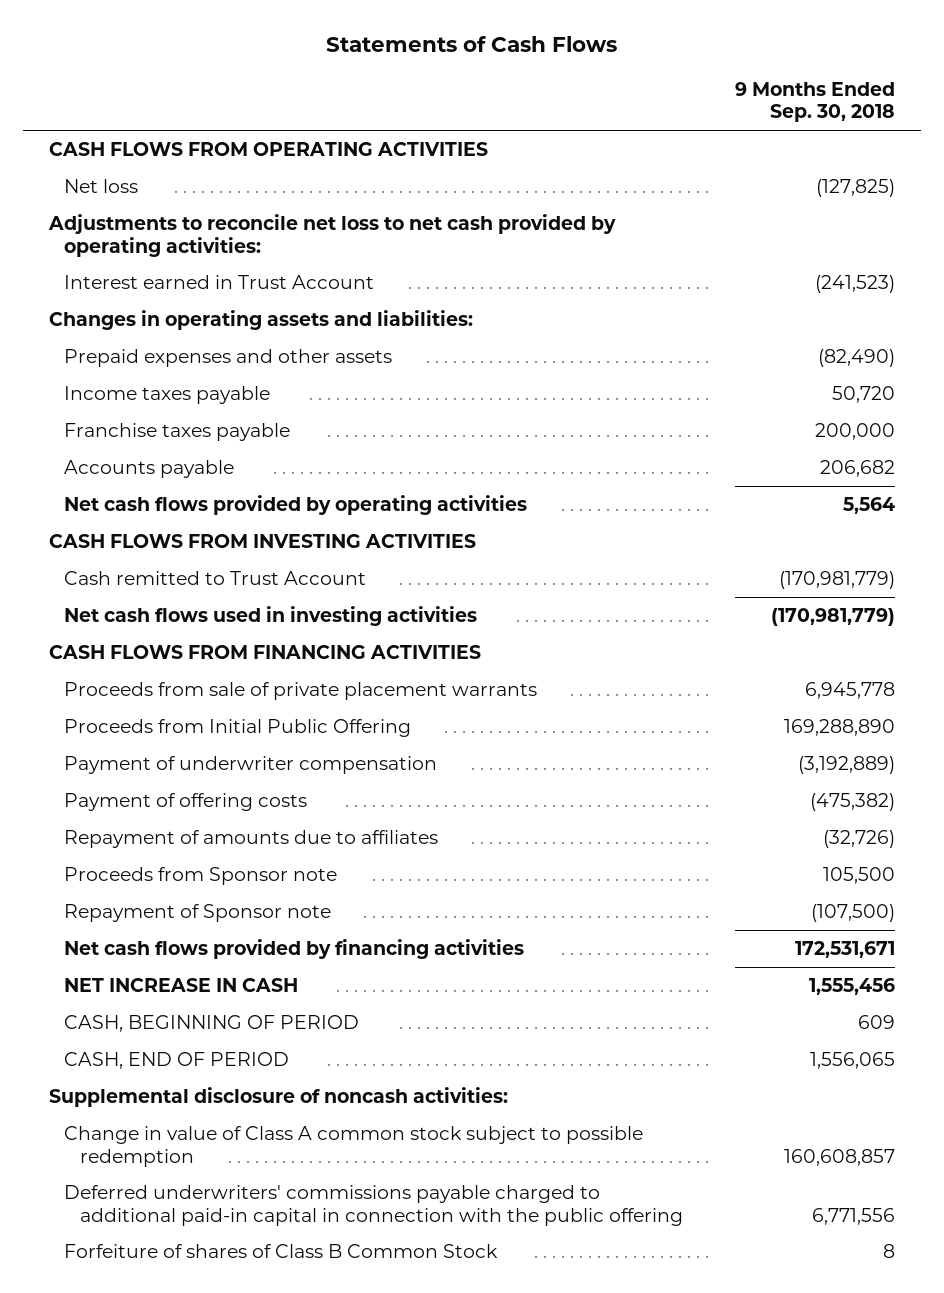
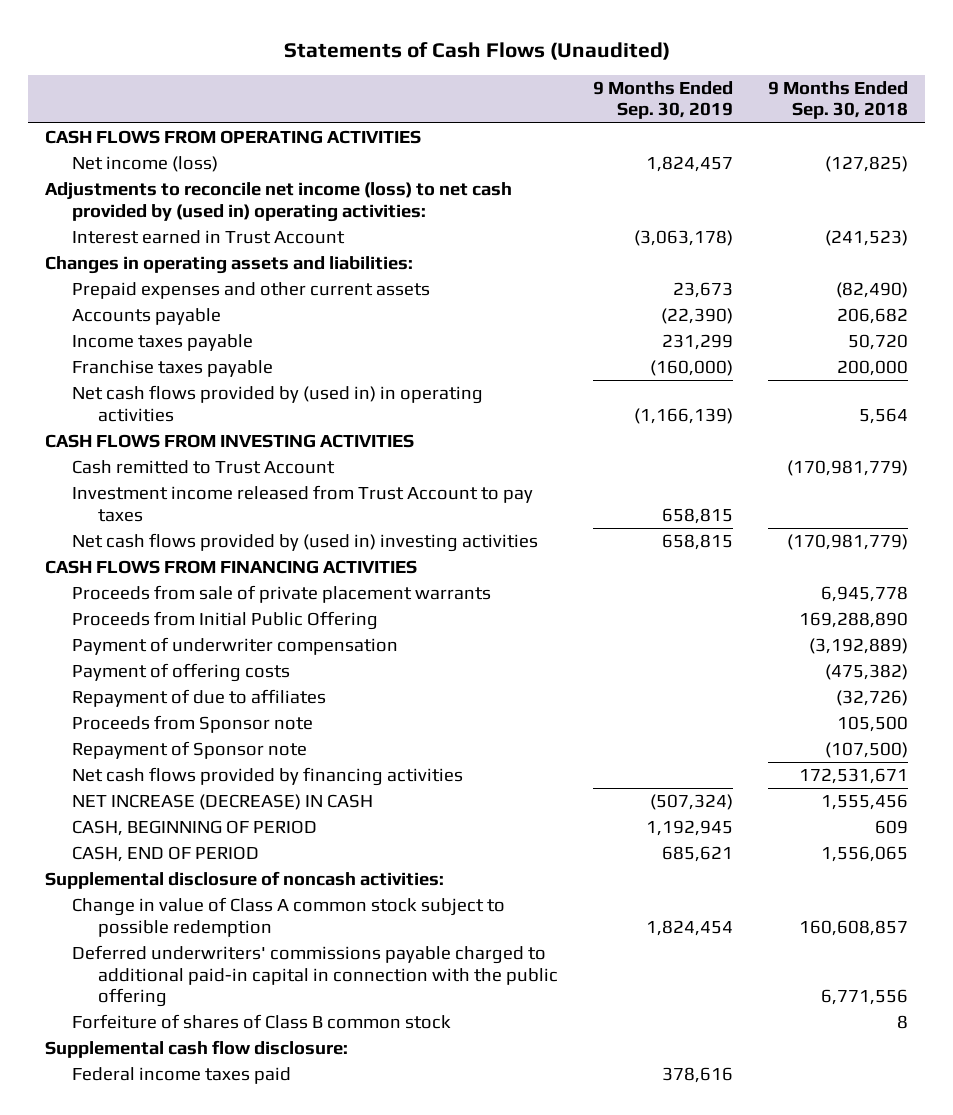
[326,35,618,52] Statements of Cash Flows -> [283,41,670,60] Statements of Cash Flows (Unaudited)
none -> [593,81,734,120] 9 Months Ended Sep. 30, 2019
[64,178,139,193] Net loss -> [71,156,218,173] Net income (loss)
[47,213,616,257] Adjustments to reconcile net loss to net cash provided by operating activities: -> [45,182,513,222] Adjustments to reconcile net income (loss) to net cash provided by (used in) operating activities:
[64,348,393,367] Prepaid expenses and other assets -> [71,282,430,300] Prepaid expenses and other current assets
[64,459,235,478] Accounts payable -> [71,308,221,326] Accounts payable
[64,494,528,515] Net cash flows provided by operating activities -> [71,385,483,422] Net cash flows provided by (used in) in operating activities
none -> [71,485,533,522] Investment income released from Trust Account to pay taxes
[64,605,478,626] Net cash flows used in investing activities -> [71,533,538,553] Net cash flows provided by (used in) investing activities
[64,829,439,848] Repayment of amounts due to affiliates -> [71,689,326,708] Repayment of due to affiliates
[64,977,299,992] NET INCREASE IN CASH -> [71,794,373,811] NET INCREASE (DECREASE) IN CASH
[64,1243,499,1258] Forfeiture of shares of Class B Common Stock -> [71,1014,451,1030] Forfeiture of shares of Class B common stock
none -> [45,1040,349,1059] Supplemental cash flow disclosure:
none -> [71,1067,291,1085] Federal income taxes paid

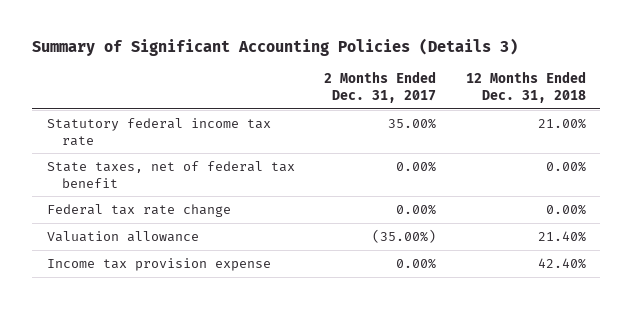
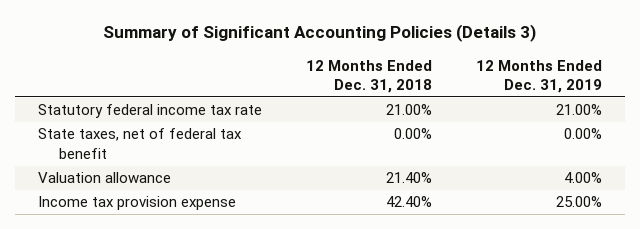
[324,71,437,103] 2 Months Ended Dec. 31, 2017 -> none
none -> [476,59,603,93] 12 Months Ended Dec. 31, 2019
[46,204,231,218] Federal tax rate change -> none

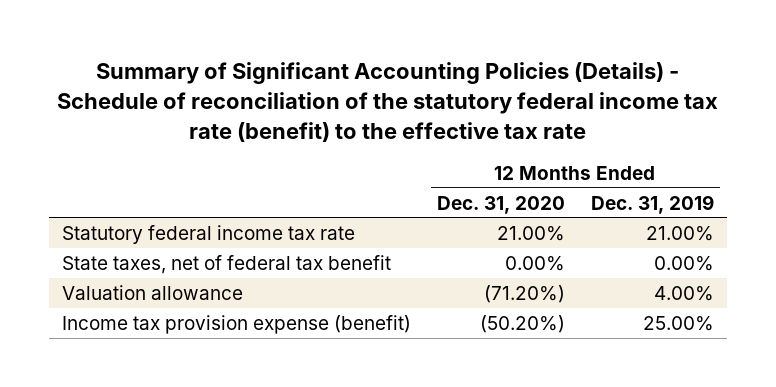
[103,24,537,43] Summary of Significant Accounting Policies (Details 3) -> [57,62,719,142] Summary of Significant Accounting Policies (Details) - Schedule of reconciliation of the statutory federal income tax rate (benefit) to the effective tax rate
[306,59,433,93] 12 Months Ended Dec. 31, 2018 -> none
none -> [437,195,566,214] Dec. 31, 2020
[37,196,236,211] Income tax provision expense -> [62,314,412,334] Income tax provision expense (benefit)

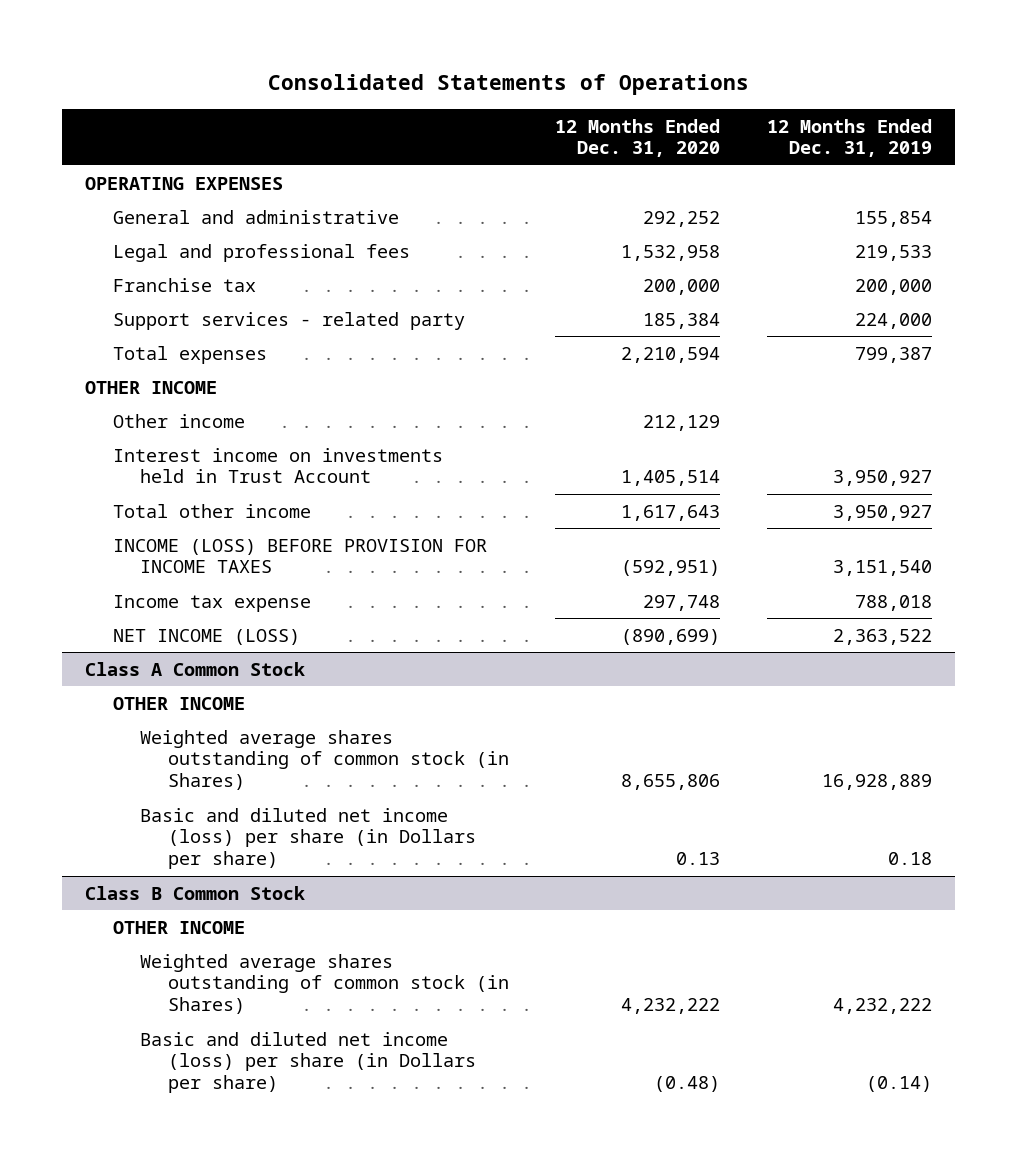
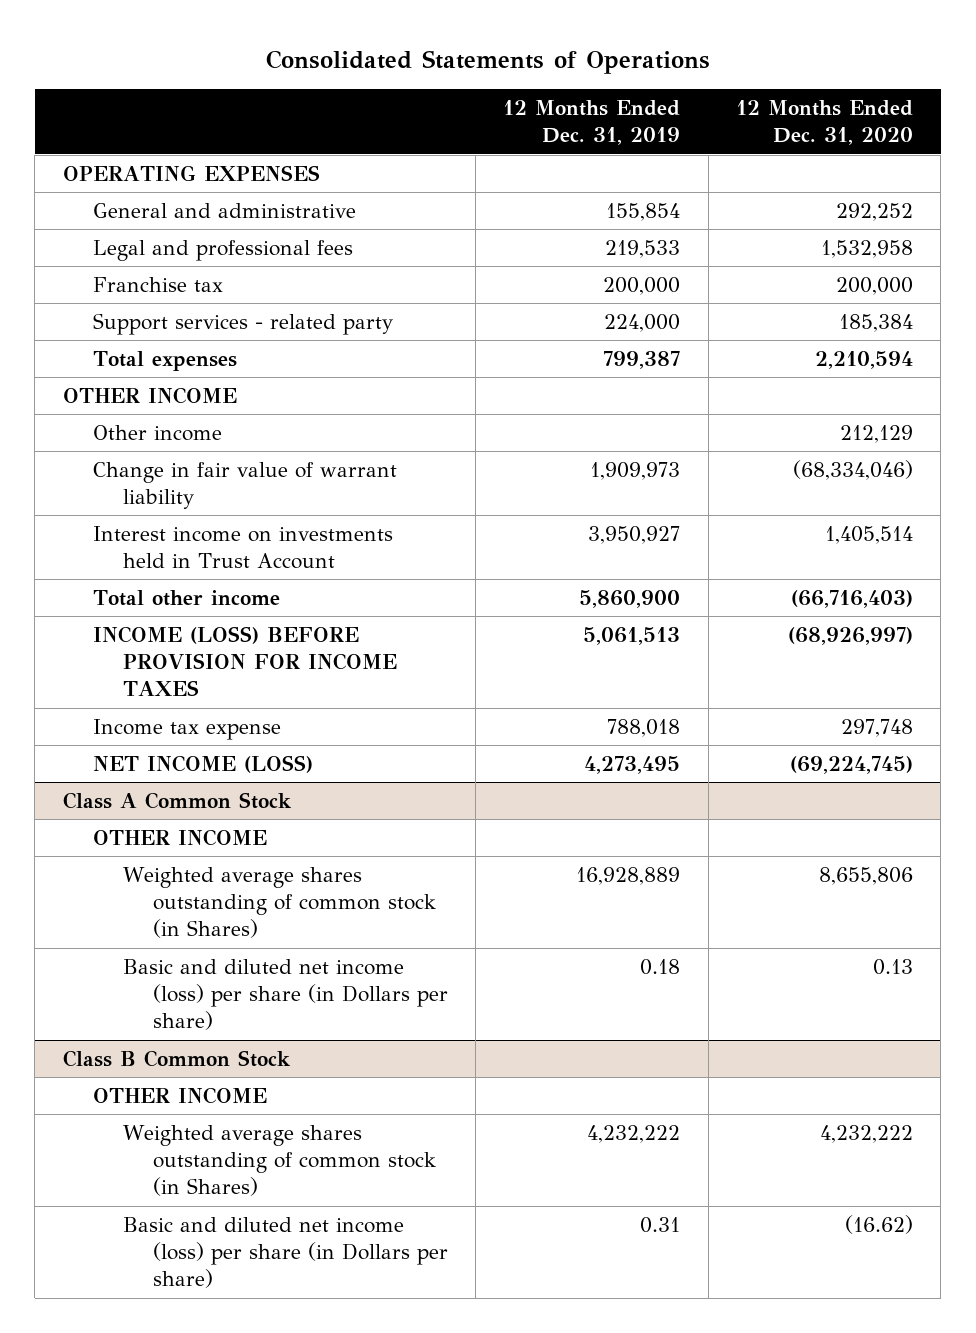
none -> [92,461,397,510] Change in fair value of warrant liability
[621,504,721,521] 1,617,643 -> [790,589,913,608] (66,716,403)
[833,504,933,521] 3,950,927 -> [579,589,681,608] 5,860,900
[621,560,721,577] (592,951) -> [787,626,913,645] (68,926,997)
[833,560,933,577] 3,151,540 -> [583,626,681,645] 5,061,513
[621,628,721,645] (890,699) -> [789,755,913,774] (69,224,745)
[833,628,933,645] 2,363,522 -> [584,755,681,774] 4,273,495
[654,1076,721,1093] (0.48) -> [844,1214,913,1234] (16.62)
[866,1076,933,1093] (0.14) -> [640,1216,681,1233] 0.31

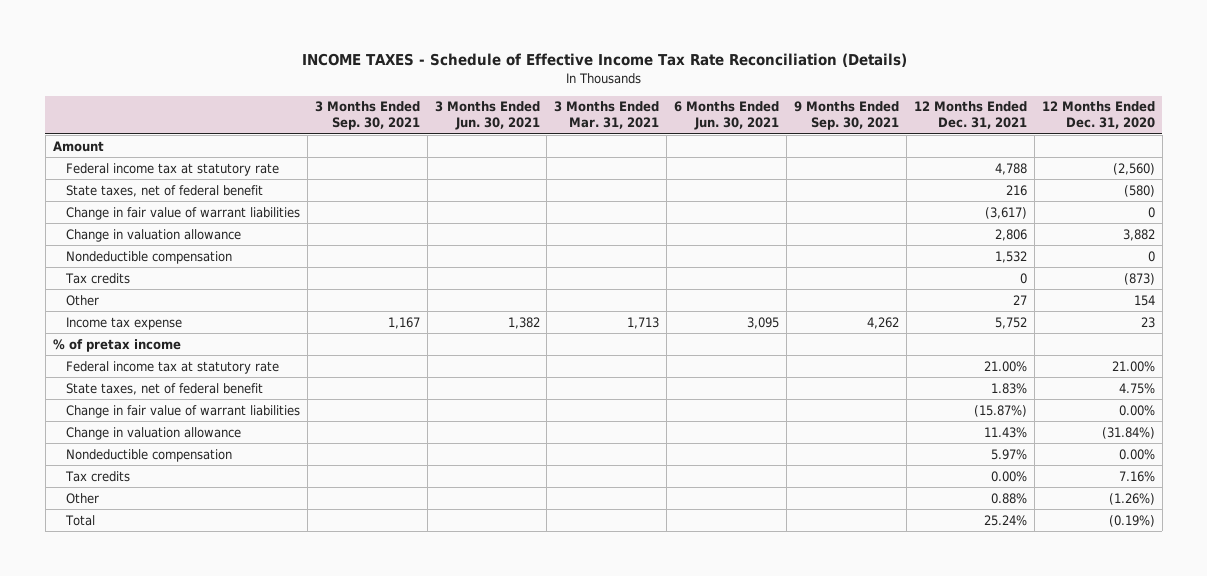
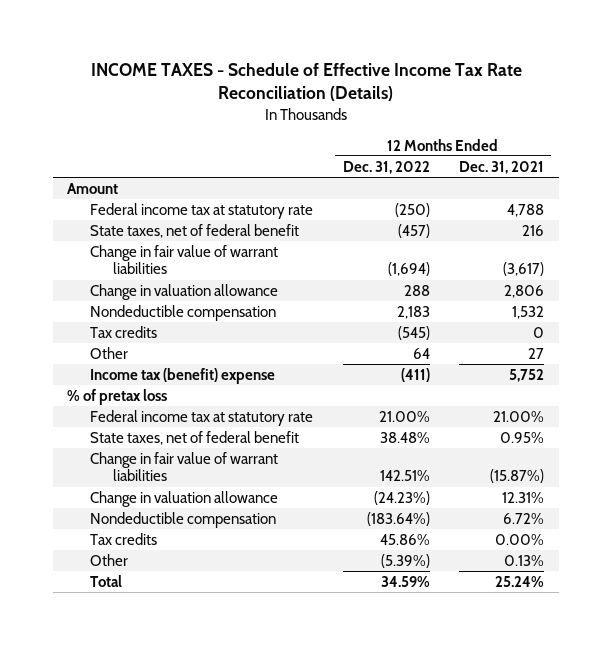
[314,101,420,131] 3 Months Ended Sep. 30, 2021 -> none
[434,101,540,131] 3 Months Ended Jun. 30, 2021 -> none
[554,101,660,130] 3 Months Ended Mar. 31, 2021 -> none
[674,101,780,131] 6 Months Ended Jun. 30, 2021 -> none
[794,101,900,131] 9 Months Ended Sep. 30, 2021 -> none
[1041,101,1155,130] 12 Months Ended Dec. 31, 2020 -> none
none -> [342,160,430,174] Dec. 31, 2022
[65,316,182,330] Income tax expense -> [90,367,276,384] Income tax (benefit) expense
[52,338,181,352] % of pretax income -> [67,388,168,405] % of pretax loss
[990,382,1027,394] 1.83% -> [500,431,545,443] 0.95%
[983,426,1027,438] 11.43% -> [502,491,545,503] 12.31%
[990,448,1027,460] 5.97% -> [503,512,545,524] 6.72%
[990,492,1027,504] 0.88% -> [504,554,545,566] 0.13%

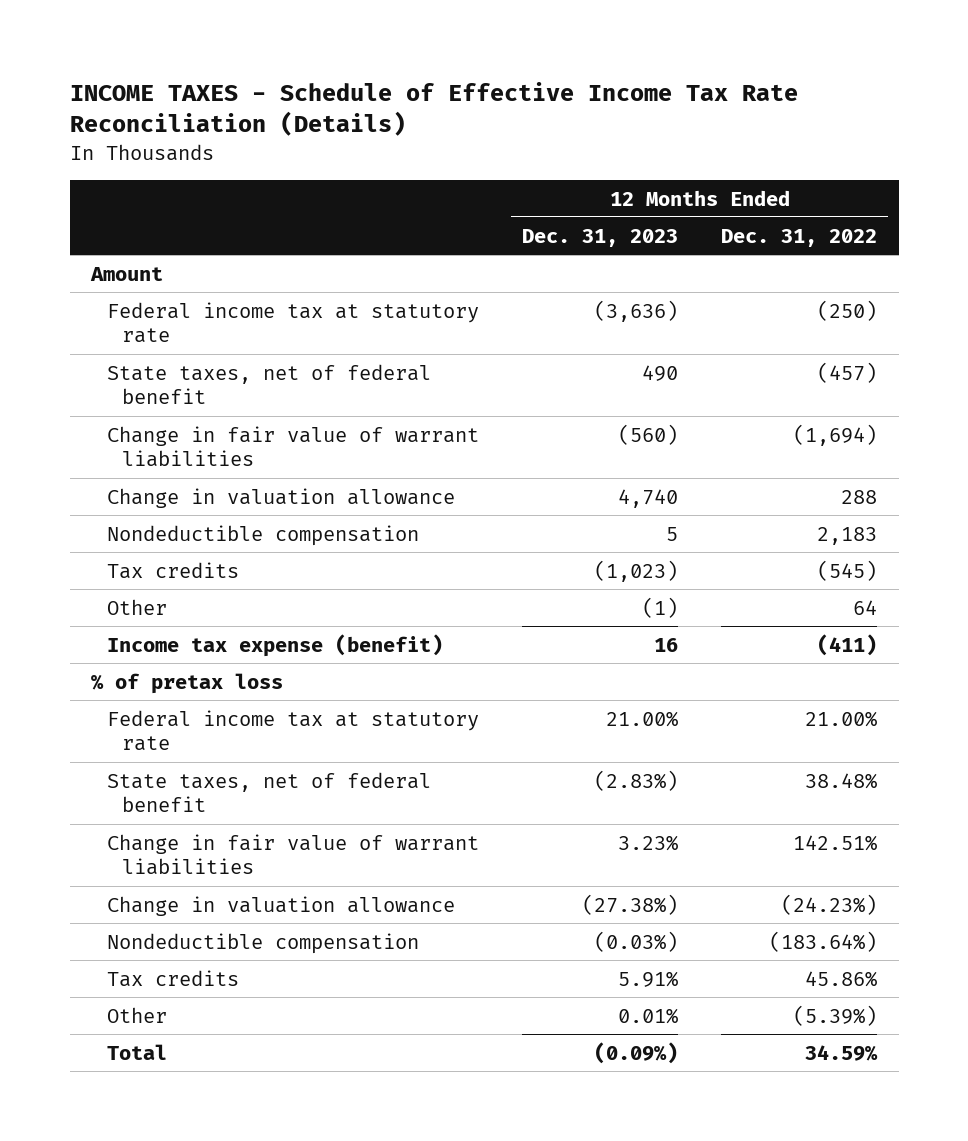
[459,160,545,174] Dec. 31, 2021 -> none
none -> [521,228,678,247] Dec. 31, 2023
[90,367,276,384] Income tax (benefit) expense -> [106,633,443,657] Income tax expense (benefit)

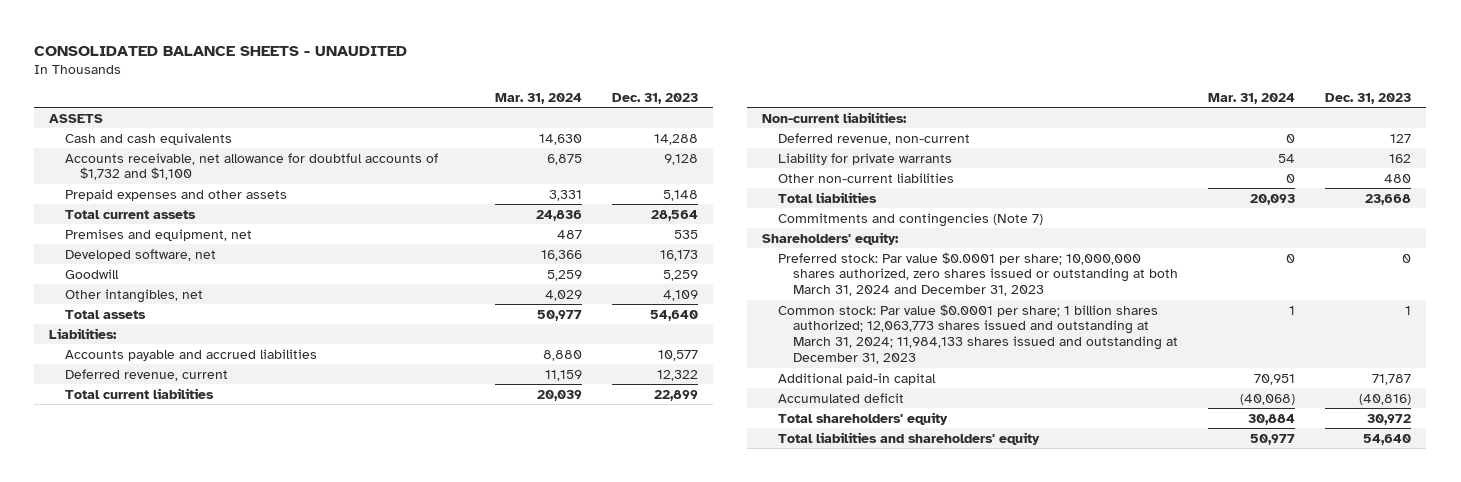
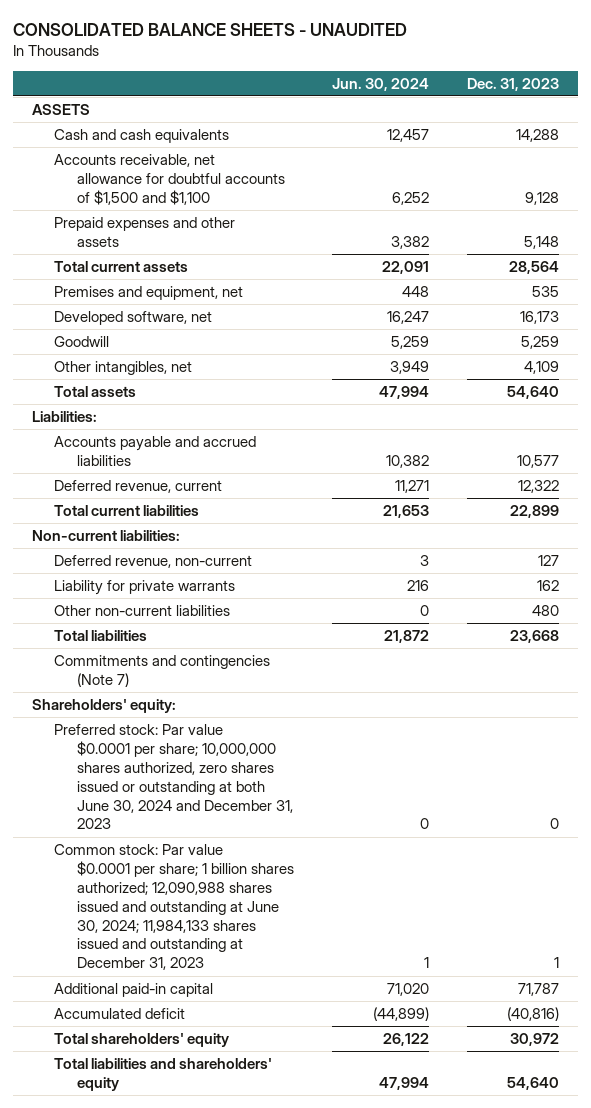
[495,93,583,105] Mar. 31, 2024 -> none
none -> [332,77,430,91] Jun. 30, 2024
[64,152,438,181] Accounts receivable, net allowance for doubtful accounts of $1,732 and $1,100 -> [54,154,285,205] Accounts receivable, net allowance for doubtful accounts of $1,500 and $1,100
[777,251,1179,297] Preferred stock: Par value $0.0001 per share; 10,000,000 shares authorized, zero shares issued or outstanding at both March 31, 2024 and December 31, 2023 -> [54,724,293,830] Preferred stock: Par value $0.0001 per share; 10,000,000 shares authorized, zero shares issued or outstanding at both June 30, 2024 and December 31, 2023
[777,303,1179,365] Common stock: Par value $0.0001 per share; 1 billion shares authorized; 12,063,773 shares issued and outstanding at March 31, 2024; 11,984,133 shares issued and outstanding at December 31, 2023 -> [54,844,294,971] Common stock: Par value $0.0001 per share; 1 billion shares authorized; 12,090,988 shares issued and outstanding at June 30, 2024; 11,984,133 shares issued and outstanding at December 31, 2023

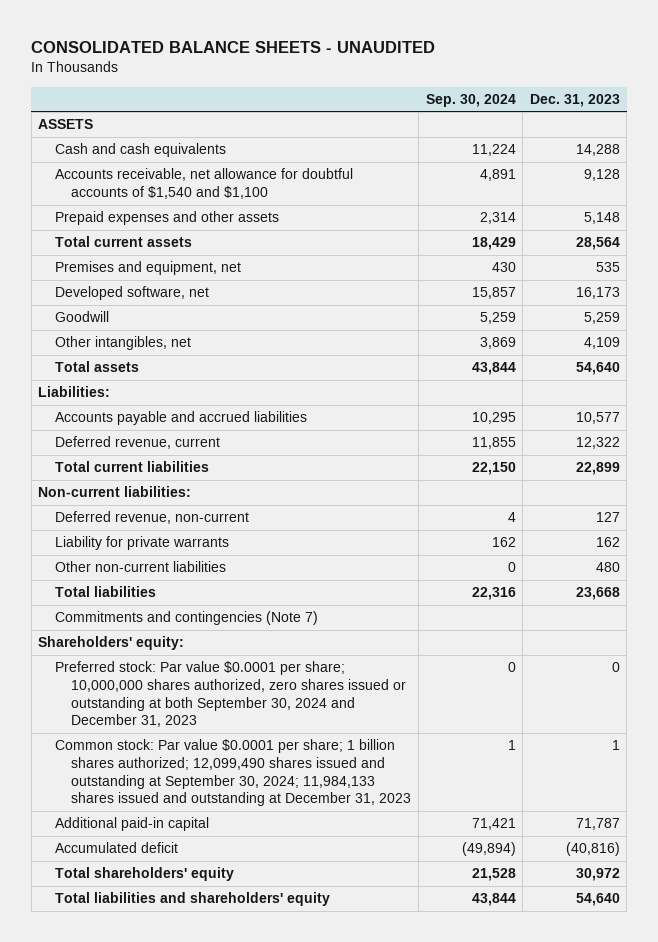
[332,77,430,91] Jun. 30, 2024 -> none
none -> [425,93,516,107] Sep. 30, 2024
[54,154,285,205] Accounts receivable, net allowance for doubtful accounts of $1,500 and $1,100 -> [54,168,353,199] Accounts receivable, net allowance for doubtful accounts of $1,540 and $1,100
[54,724,293,830] Preferred stock: Par value $0.0001 per share; 10,000,000 shares authorized, zero shares issued or outstanding at both June 30, 2024 and December 31, 2023 -> [54,661,407,728] Preferred stock: Par value $0.0001 per share; 10,000,000 shares authorized, zero shares issued or outstanding at both September 30, 2024 and December 31, 2023
[54,844,294,971] Common stock: Par value $0.0001 per share; 1 billion shares authorized; 12,090,988 shares issued and outstanding at June 30, 2024; 11,984,133 shares issued and outstanding at December 31, 2023 -> [54,739,412,807] Common stock: Par value $0.0001 per share; 1 billion shares authorized; 12,099,490 shares issued and outstanding at September 30, 2024; 11,984,133 shares issued and outstanding at December 31, 2023

